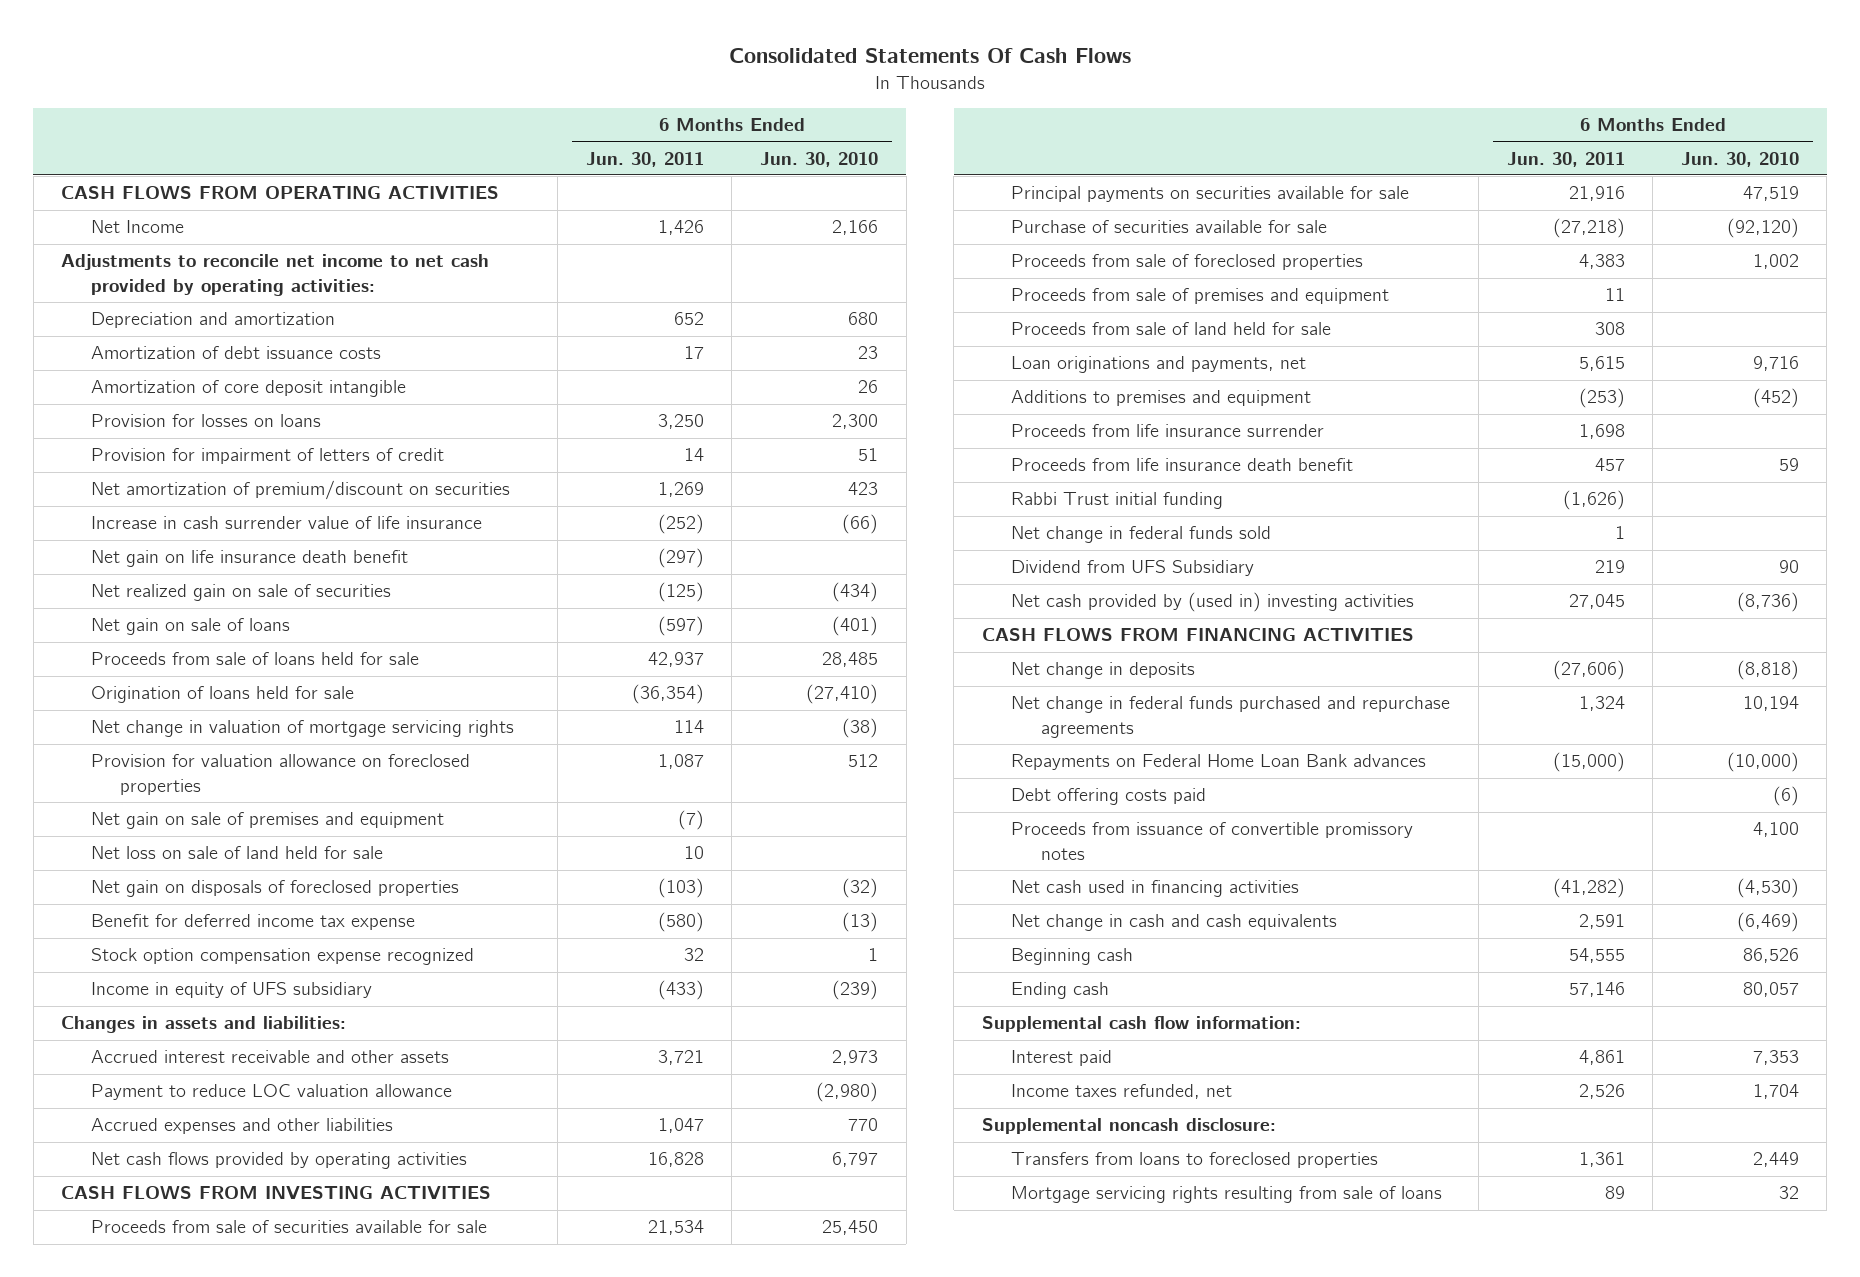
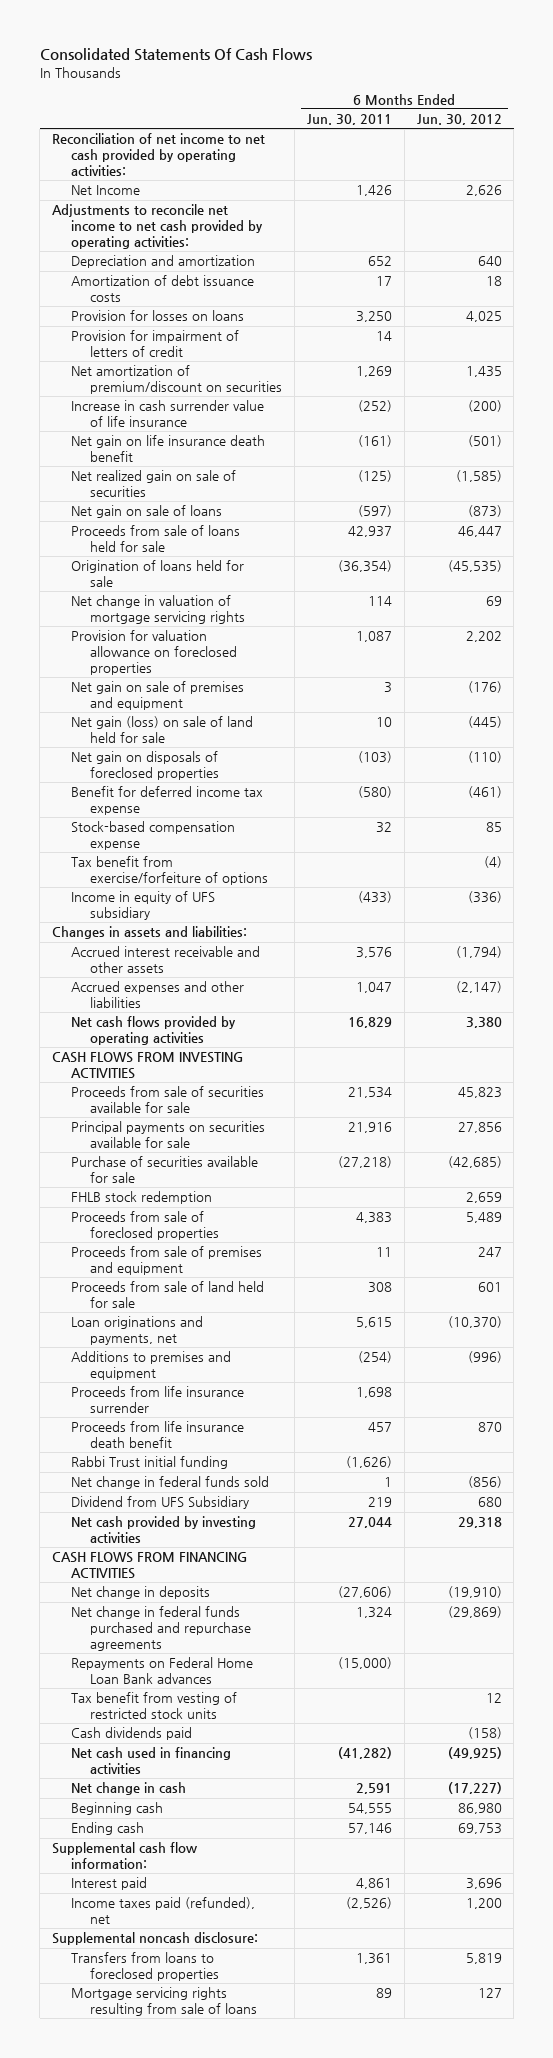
[759,151,878,167] Jun. 30, 2010 -> none
none -> [416,114,502,126] Jun. 30, 2012
[61,186,500,200] CASH FLOWS FROM OPERATING ACTIVITIES -> none
none -> [51,133,265,176] Reconciliation of net income to net cash provided by operating activities:
[90,380,406,398] Amortization of core deposit intangible -> none
[657,548,704,569] (297) -> [358,435,393,448] (161)
[677,810,704,831] (7) -> [384,682,393,694] 3
[90,846,383,860] Net loss on sale of land held for sale -> [71,716,254,744] Net gain (loss) on sale of land held for sale
[90,948,474,966] Stock option compensation expense recognized -> [71,821,236,851] Stock-based compensation expense
none -> [71,856,269,886] Tax benefit from exercise/forfeiture of options
[90,1084,452,1101] Payment to reduce LOC valuation allowance -> none
[657,1050,704,1066] 3,721 -> [356,947,393,959] 3,576
[647,1152,704,1168] 16,828 -> [348,1017,393,1029] 16,829
none -> [71,1191,213,1205] FHLB stock redemption
[1578,388,1625,409] (253) -> [358,1351,393,1364] (254)
[1011,592,1415,613] Net cash provided by (used in) investing activities -> [71,1516,257,1544] Net cash provided by investing activities
[1568,594,1625,610] 27,045 -> [348,1517,393,1529] 27,044
[1011,788,1207,806] Debt offering costs paid -> none
[1011,822,1414,860] Proceeds from issuance of convertible promissory notes -> none
none -> [71,1692,238,1720] Tax benefit from vesting of restricted stock units
none -> [71,1727,193,1741] Cash dividends paid
[1011,914,1338,932] Net change in cash and cash equivalents -> [71,1782,187,1796] Net change in cash
[1011,1084,1233,1100] Income taxes refunded, net -> [71,1897,256,1925] Income taxes paid (refunded), net
[1578,1084,1625,1100] 2,526 -> [346,1897,393,1910] (2,526)

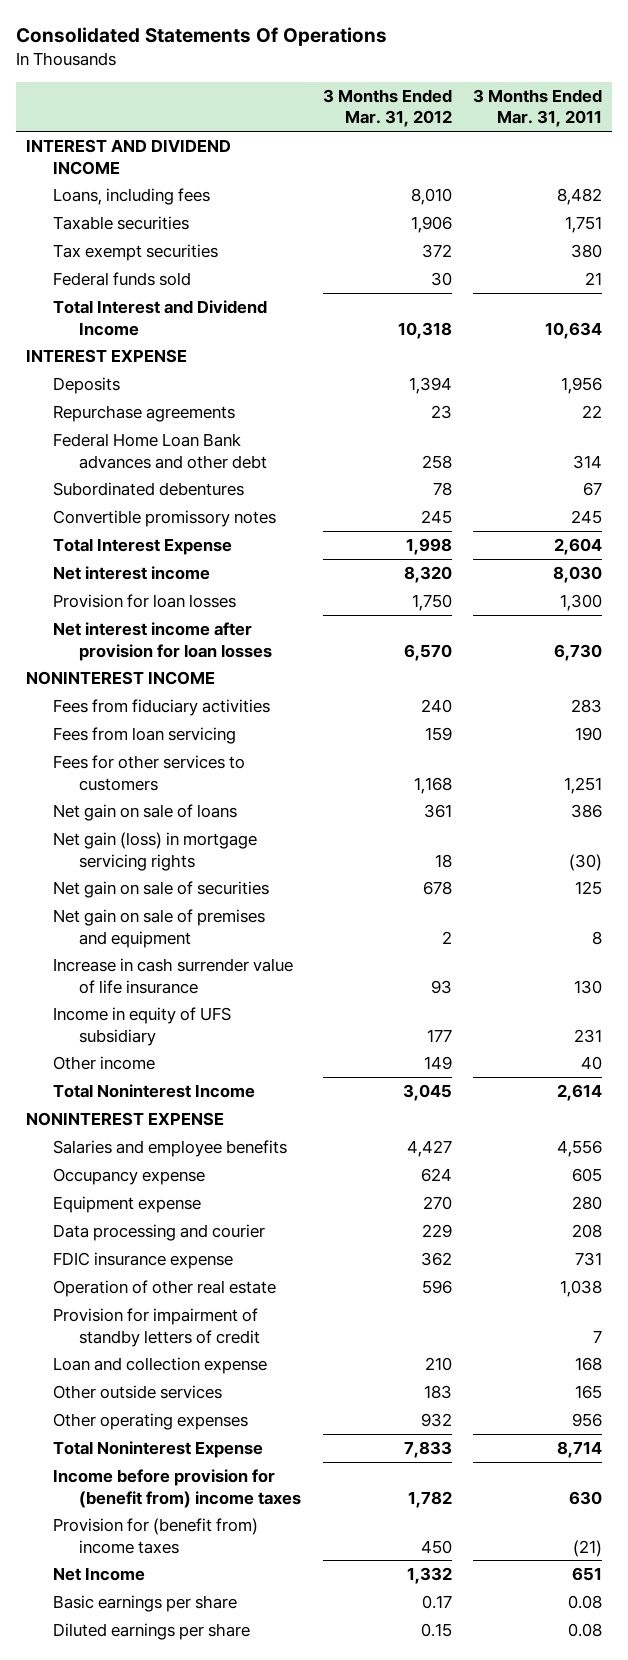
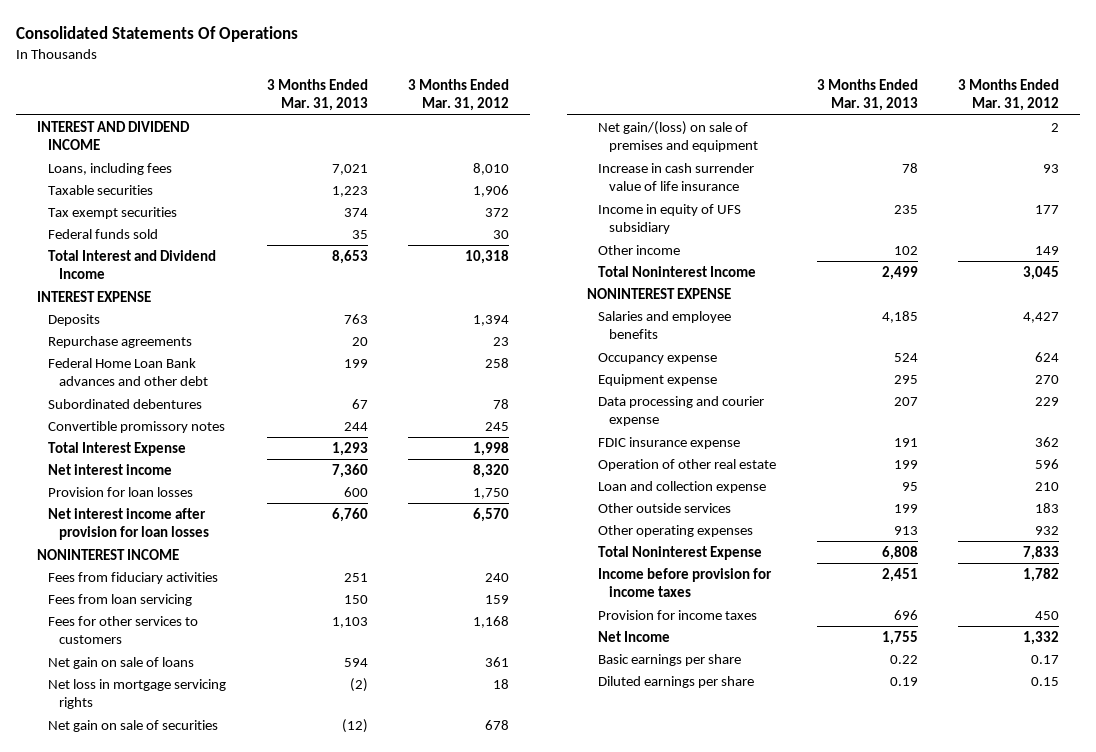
[472,88,602,128] 3 Months Ended Mar. 31, 2011 -> none
none -> [266,78,368,112] 3 Months Ended Mar. 31, 2013
[52,831,257,871] Net gain (loss) in mortgage servicing rights -> [47,678,226,710] Net loss in mortgage servicing rights
[52,908,265,948] Net gain on sale of premises and equipment -> [597,120,759,153] Net gain/(loss) on sale of premises and equipment
[52,1223,265,1241] Data processing and courier -> [597,395,764,427] Data processing and courier expense
[52,1307,261,1347] Provision for impairment of standby letters of credit -> none
[52,1468,302,1508] Income before provision for (benefit from) income taxes -> [597,567,772,598] Income before provision for income taxes
[52,1517,258,1554] Provision for (benefit from) income taxes -> [597,609,757,620] Provision for income taxes

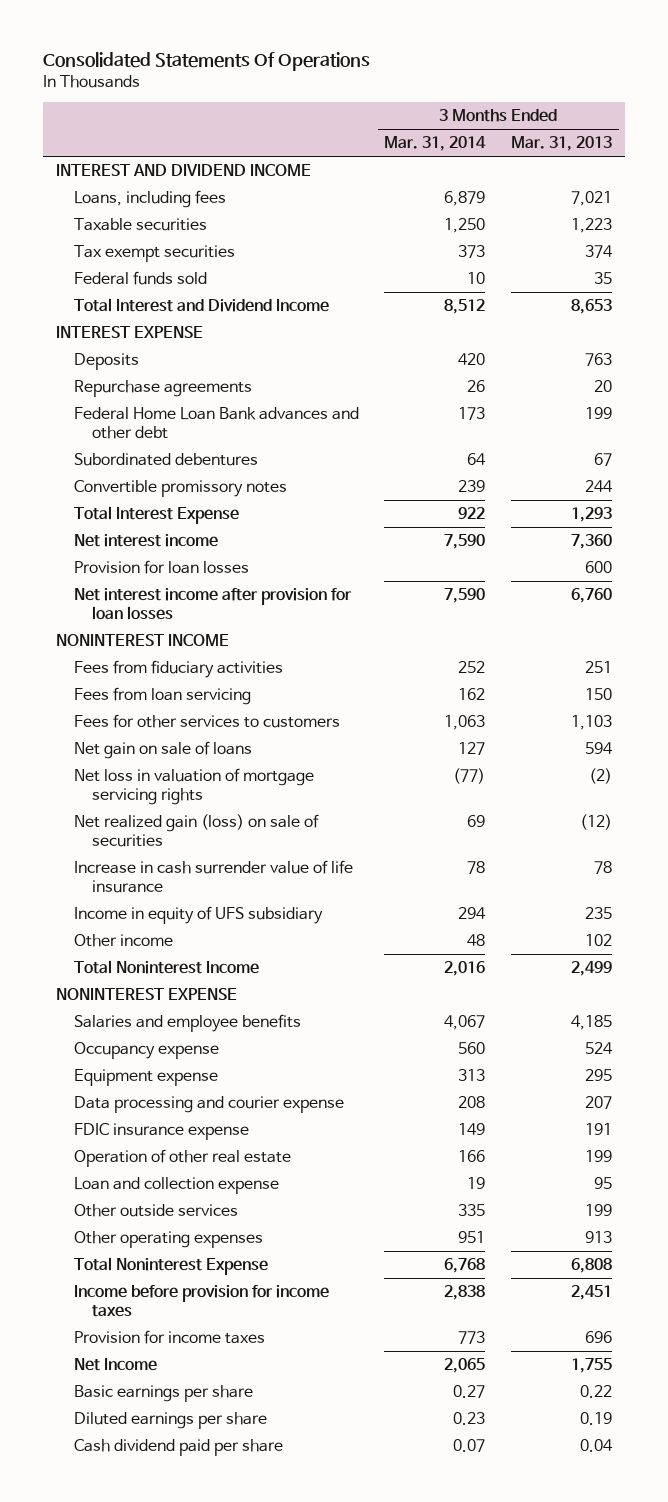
[408,78,510,112] 3 Months Ended Mar. 31, 2012 -> none
none -> [384,136,487,152] Mar. 31, 2014
[597,120,759,153] Net gain/(loss) on sale of premises and equipment -> none
[47,678,226,710] Net loss in mortgage servicing rights -> [73,768,314,806] Net loss in valuation of mortgage servicing rights
[47,719,218,732] Net gain on sale of securities -> [73,814,319,848] Net realized gain (loss) on sale of securities
none -> [73,1439,283,1457] Cash dividend paid per share

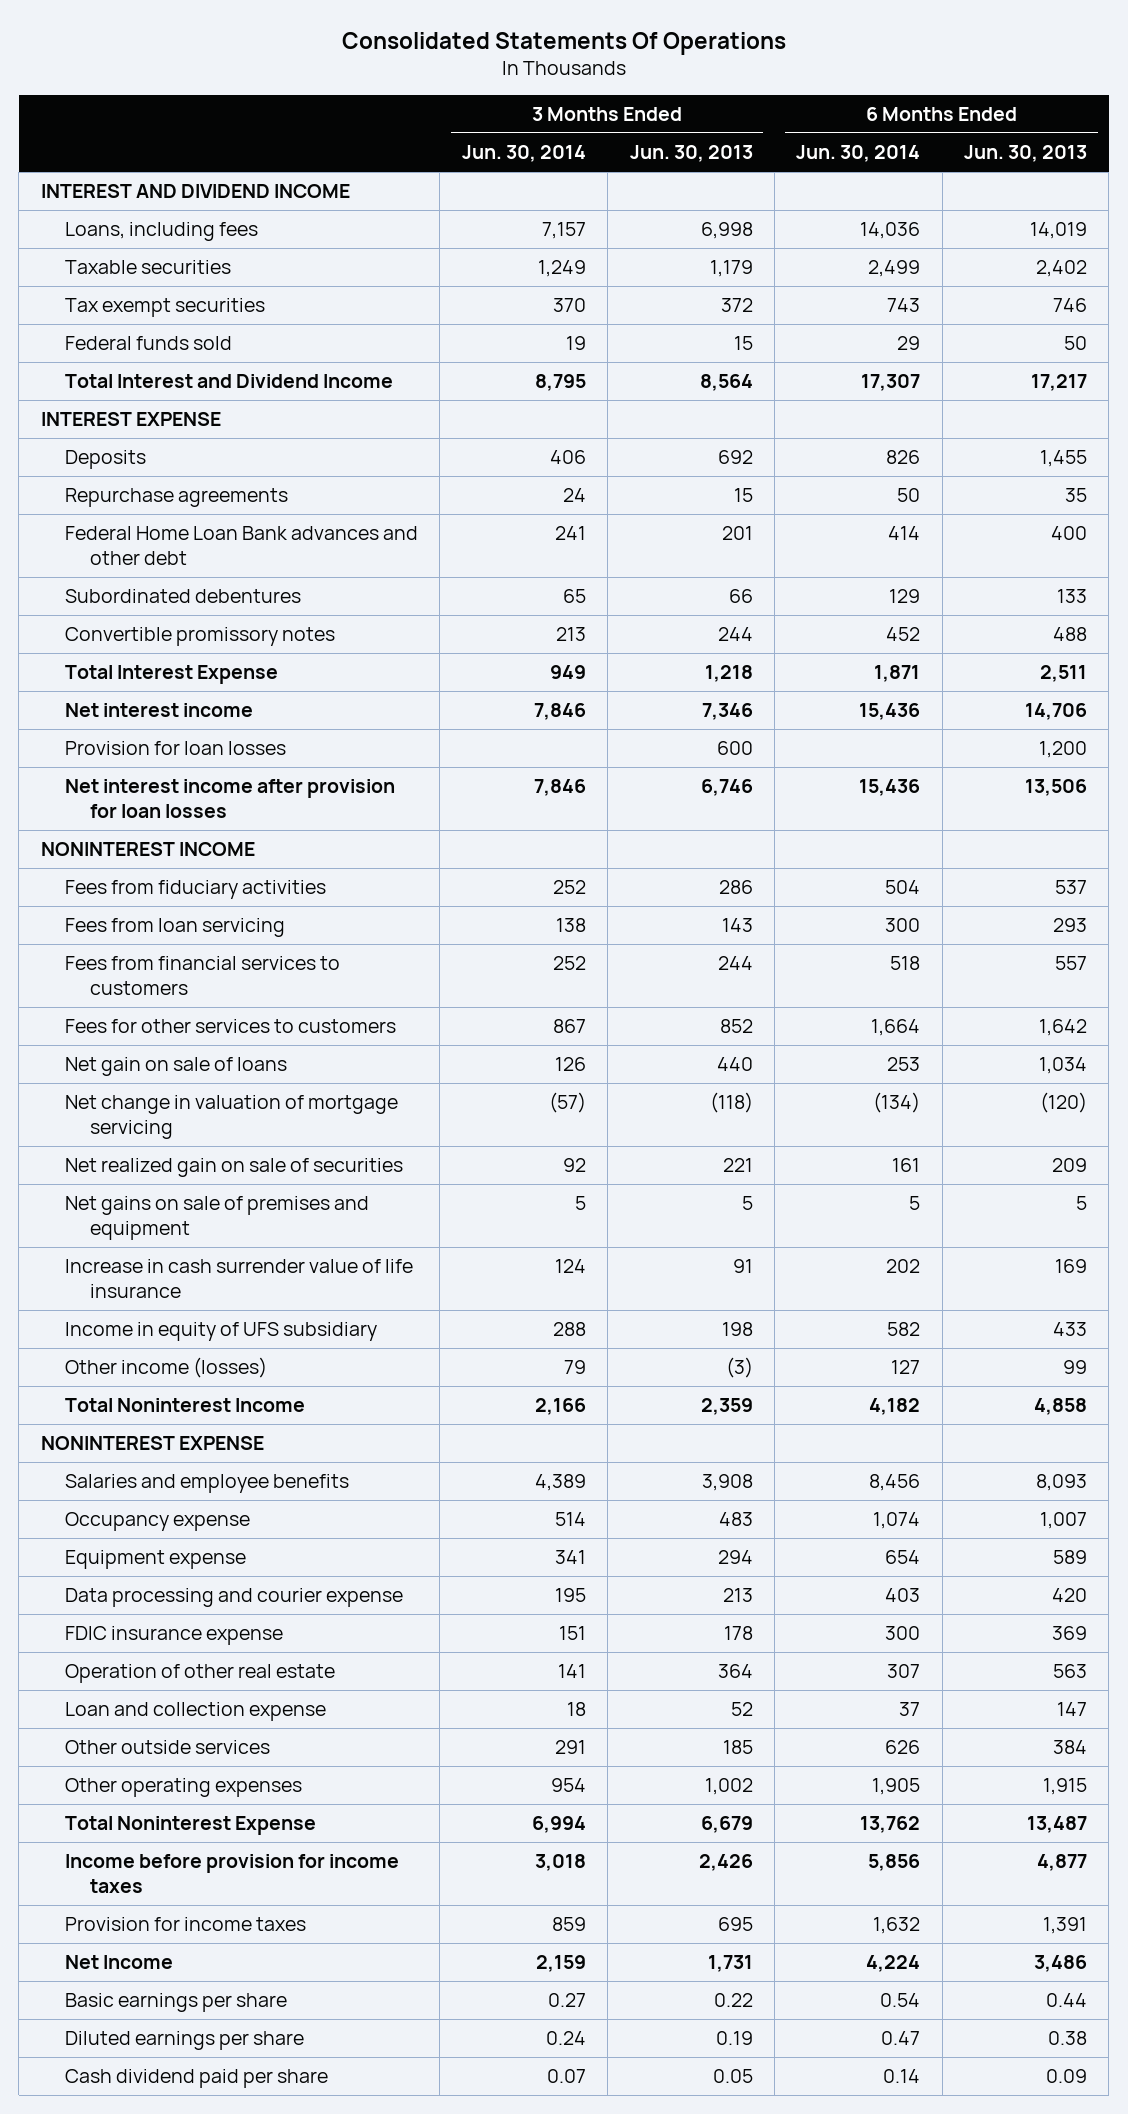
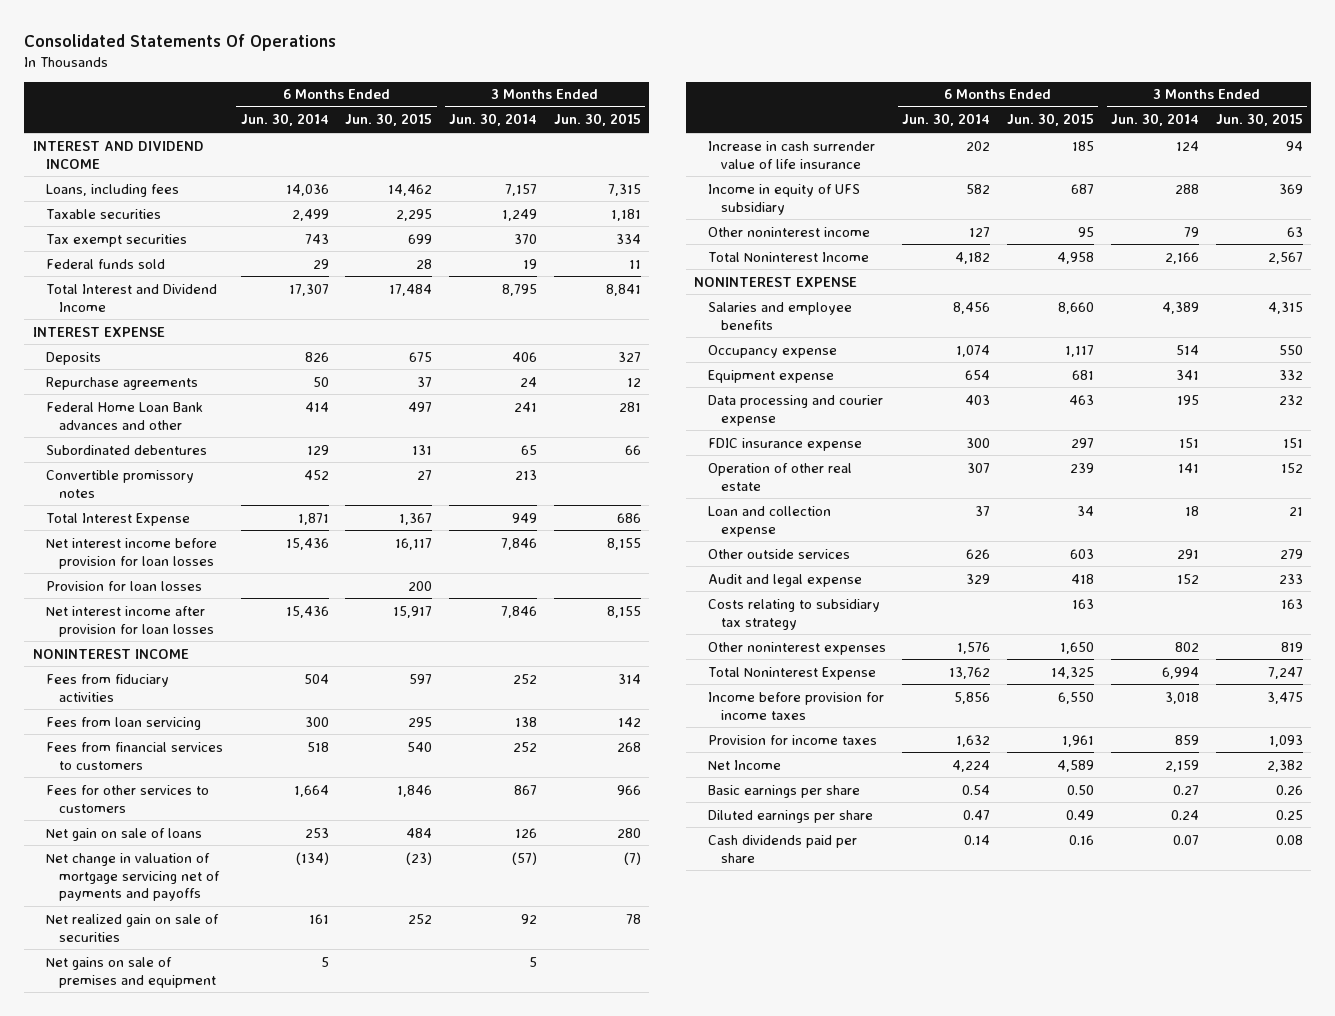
[629,145,753,163] Jun. 30, 2013 -> none
[963,145,1087,163] Jun. 30, 2013 -> none
none -> [345,113,433,127] Jun. 30, 2015
none -> [553,113,641,127] Jun. 30, 2015
[65,526,419,565] Federal Home Loan Bank advances and other debt -> [45,401,203,430] Federal Home Loan Bank advances and other
[65,703,254,718] Net interest income -> [45,537,217,569] Net interest income before provision for loan losses
[65,1095,399,1139] Net change in valuation of mortgage servicing -> [45,852,221,902] Net change in valuation of mortgage servicing net of payments and payoffs
[65,1357,268,1379] Other income (losses) -> [707,226,870,237] Other noninterest income
none -> [707,573,862,587] Audit and legal expense
none -> [707,598,880,630] Costs relating to subsidiary tax strategy
[65,1778,303,1798] Other operating expenses -> [707,641,886,655] Other noninterest expenses
[550,1778,586,1793] 954 -> [1174,641,1199,652] 802
[872,1778,921,1796] 1,905 -> [957,641,991,654] 1,576
[65,2069,329,2089] Cash dividend paid per share -> [707,834,857,863] Cash dividends paid per share

